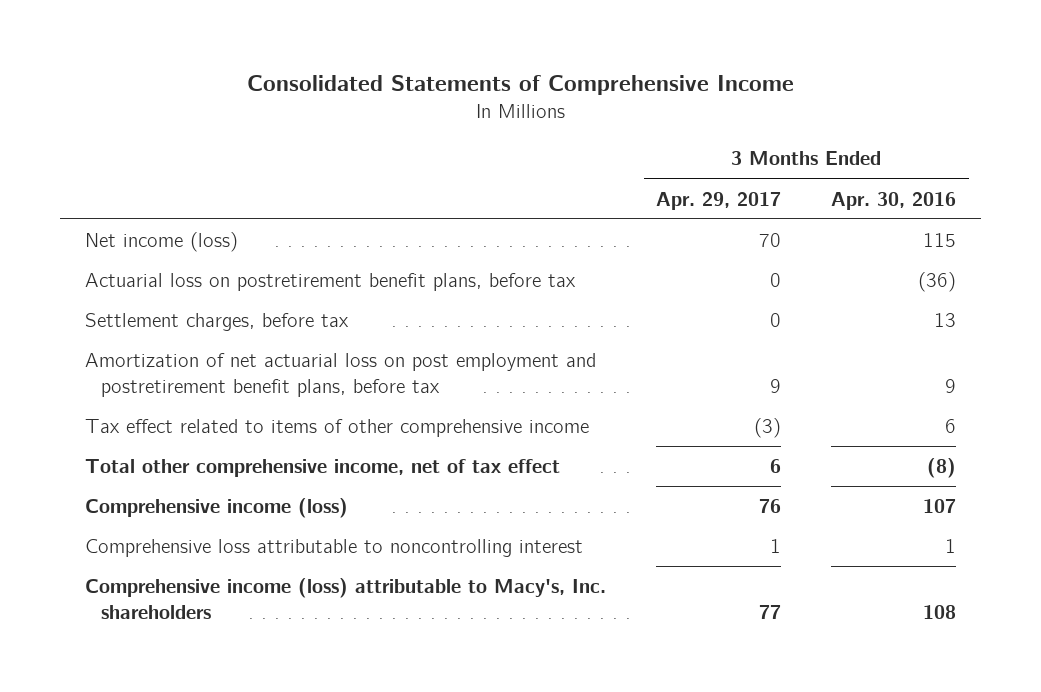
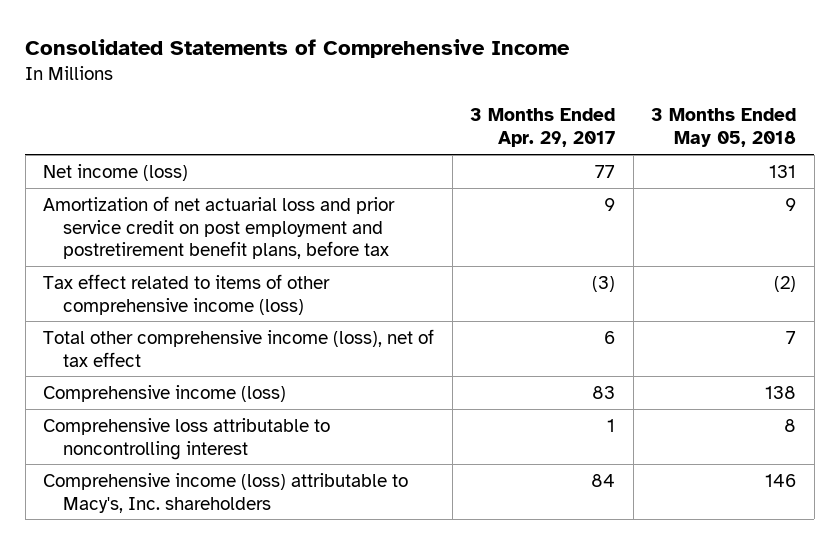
[831,191,957,210] Apr. 30, 2016 -> none
none -> [651,108,797,148] 3 Months Ended May 05, 2018
[85,273,577,292] Actuarial loss on postretirement benefit plans, before tax -> none
[85,313,350,332] Settlement charges, before tax -> none
[759,233,782,248] 70 -> [595,164,616,178] 77
[85,353,597,397] Amortization of net actuarial loss on post employment and postretirement benefit plans, before tax -> [43,195,396,260] Amortization of net actuarial loss and prior service credit on post employment and postretirement benefit plans, before tax
[85,419,590,438] Tax effect related to items of other comprehensive income -> [43,273,331,315] Tax effect related to items of other comprehensive income (loss)
[85,459,561,478] Total other comprehensive income, net of tax effect -> [43,328,435,367] Total other comprehensive income (loss), net of tax effect
[759,499,782,514] 76 -> [592,385,616,399] 83
[759,604,782,619] 77 -> [591,473,616,487] 84

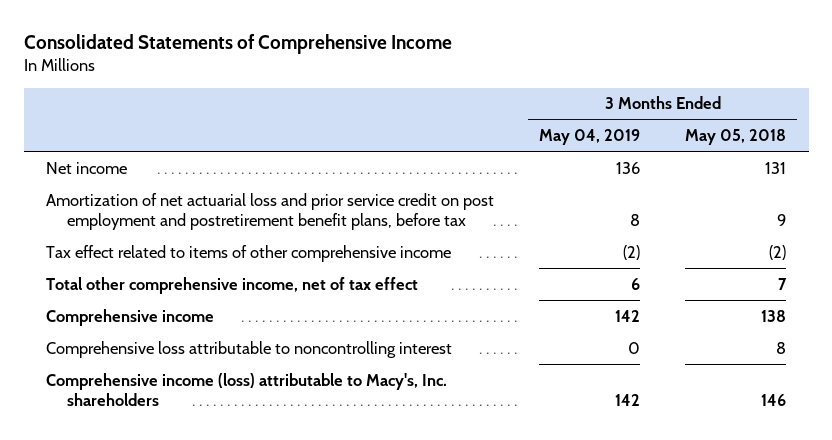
[470,108,616,148] 3 Months Ended Apr. 29, 2017 -> none
none -> [539,128,641,145] May 04, 2019
[43,163,189,181] Net income (loss) -> [46,161,128,174] Net income
[43,273,331,315] Tax effect related to items of other comprehensive income (loss) -> [46,244,452,262] Tax effect related to items of other comprehensive income
[43,328,435,367] Total other comprehensive income (loss), net of tax effect -> [46,276,419,294] Total other comprehensive income, net of tax effect
[43,384,287,402] Comprehensive income (loss) -> [46,308,215,326] Comprehensive income

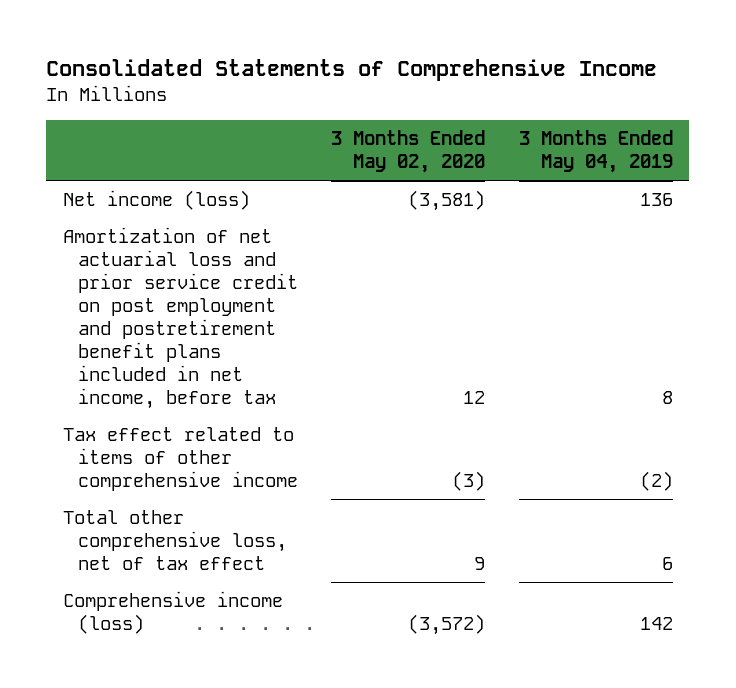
[685,128,787,145] May 05, 2018 -> none
none -> [331,130,486,174] 3 Months Ended May 02, 2020
[46,161,128,174] Net income -> [63,190,251,211] Net income (loss)
[46,192,495,230] Amortization of net actuarial loss and prior service credit on post employment and postretirement benefit plans, before tax -> [63,227,299,409] Amortization of net actuarial loss and prior service credit on post employment and postretirement benefit plans included in net income, before tax
[46,340,453,358] Comprehensive loss attributable to noncontrolling interest -> none
[46,372,448,406] Comprehensive income (loss) attributable to Macy's, Inc. shareholders -> none
[46,276,419,294] Total other comprehensive income, net of tax effect -> [63,510,288,571] Total other comprehensive loss, net of tax effect
[46,308,215,326] Comprehensive income -> [63,591,284,635] Comprehensive income (loss)

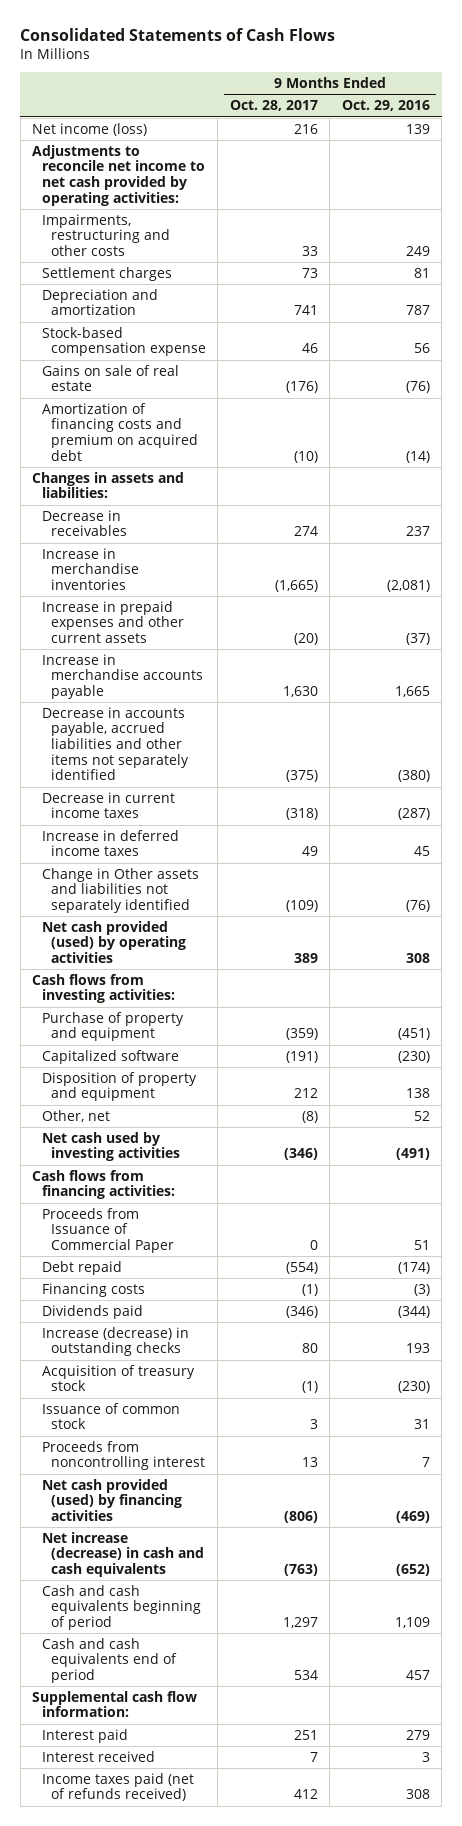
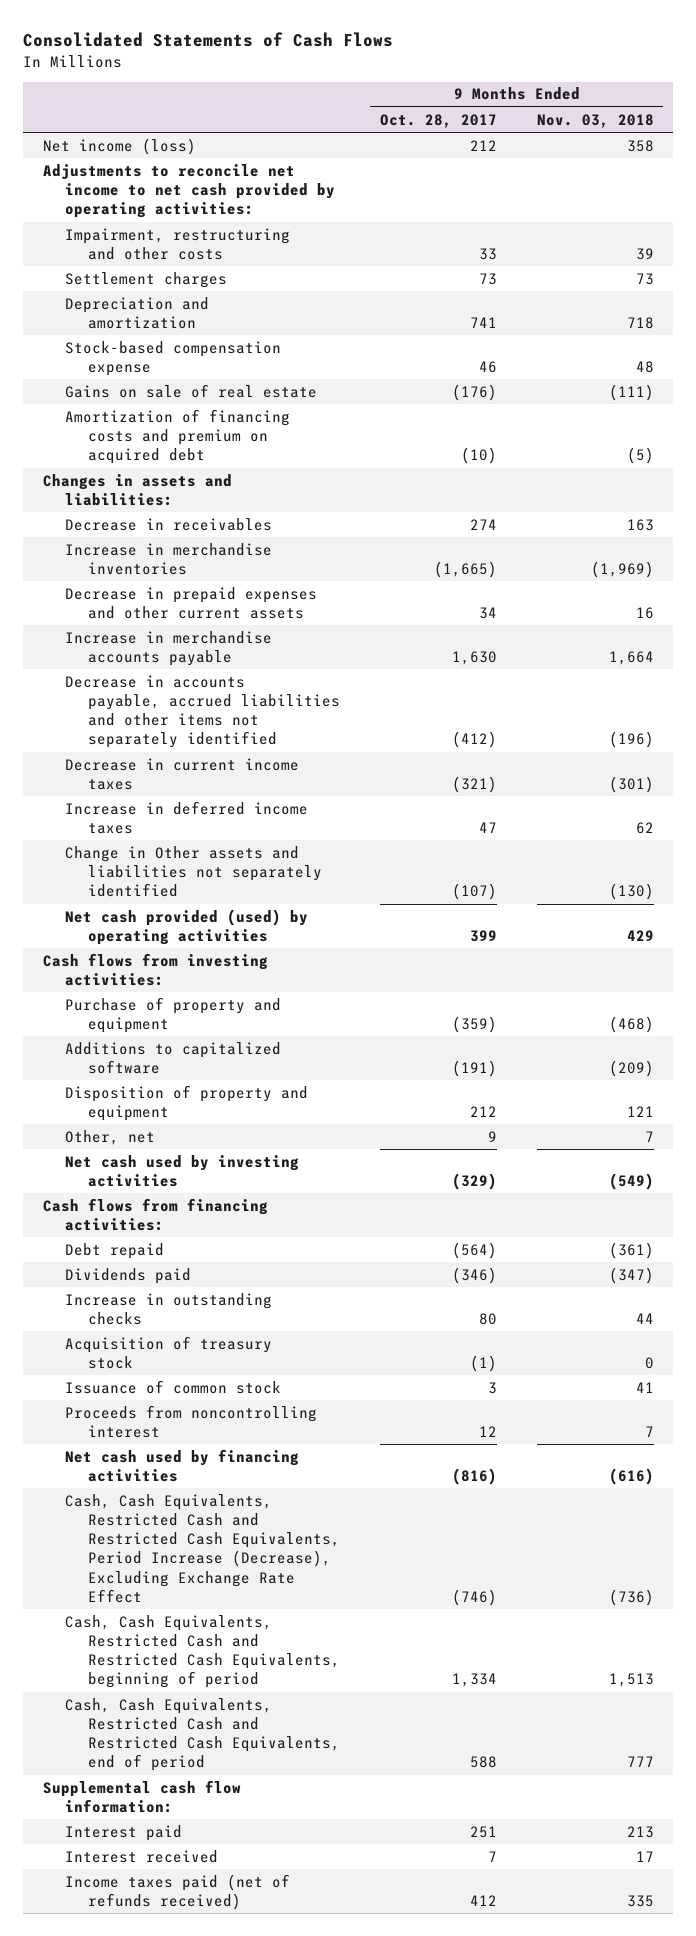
[341,100,430,112] Oct. 29, 2016 -> none
none -> [536,113,654,128] Nov. 03, 2018
[293,123,318,134] 216 -> [469,139,497,151] 212
[41,213,170,257] Impairments, restructuring and other costs -> [65,227,291,261] Impairment, restructuring and other costs
[41,600,184,644] Increase in prepaid expenses and other current assets -> [65,586,318,620] Decrease in prepaid expenses and other current assets
[293,633,318,646] (20) -> [478,607,497,620] 34
[285,770,318,783] (375) -> [451,731,497,749] (412)
[285,808,318,821] (318) -> [451,776,497,794] (321)
[301,846,318,857] 49 -> [478,822,497,834] 47
[285,900,318,913] (109) -> [451,883,497,901] (107)
[293,953,318,964] 389 -> [469,930,497,943] 399
[41,1049,179,1064] Capitalized software -> [65,1041,282,1075] Additions to capitalized software
[301,1110,318,1123] (8) -> [487,1130,497,1142] 9
[283,1148,318,1161] (346) -> [451,1173,497,1191] (329)
[41,1207,174,1254] Proceeds from Issuance of Commercial Paper -> none
[41,1282,145,1297] Financing costs -> none
[285,1261,318,1274] (554) -> [451,1241,497,1259] (564)
[41,1326,189,1357] Increase (decrease) in outstanding checks -> [65,1292,273,1326] Increase in outstanding checks
[41,1531,204,1578] Net increase (decrease) in cash and cash equivalents -> none
[301,1457,318,1468] 13 -> [478,1426,497,1438] 12
[41,1478,182,1522] Net cash provided (used) by financing activities -> [65,1448,300,1483] Net cash used by financing activities
[283,1511,318,1524] (806) -> [451,1468,497,1486] (816)
none -> [65,1493,340,1603] Cash, Cash Equivalents, Restricted Cash and Restricted Cash Equivalents, Period Increase (Decrease), Excluding Exchange Rate Effect
[41,1584,201,1631] Cash and cash equivalents beginning of period -> [65,1614,340,1689] Cash, Cash Equivalents, Restricted Cash and Restricted Cash Equivalents, beginning of period
[282,1617,318,1629] 1,297 -> [451,1673,497,1688] 1,334
[41,1637,177,1684] Cash and cash equivalents end of period -> [65,1697,340,1772] Cash, Cash Equivalents, Restricted Cash and Restricted Cash Equivalents, end of period
[293,1670,318,1681] 534 -> [469,1756,497,1769] 588

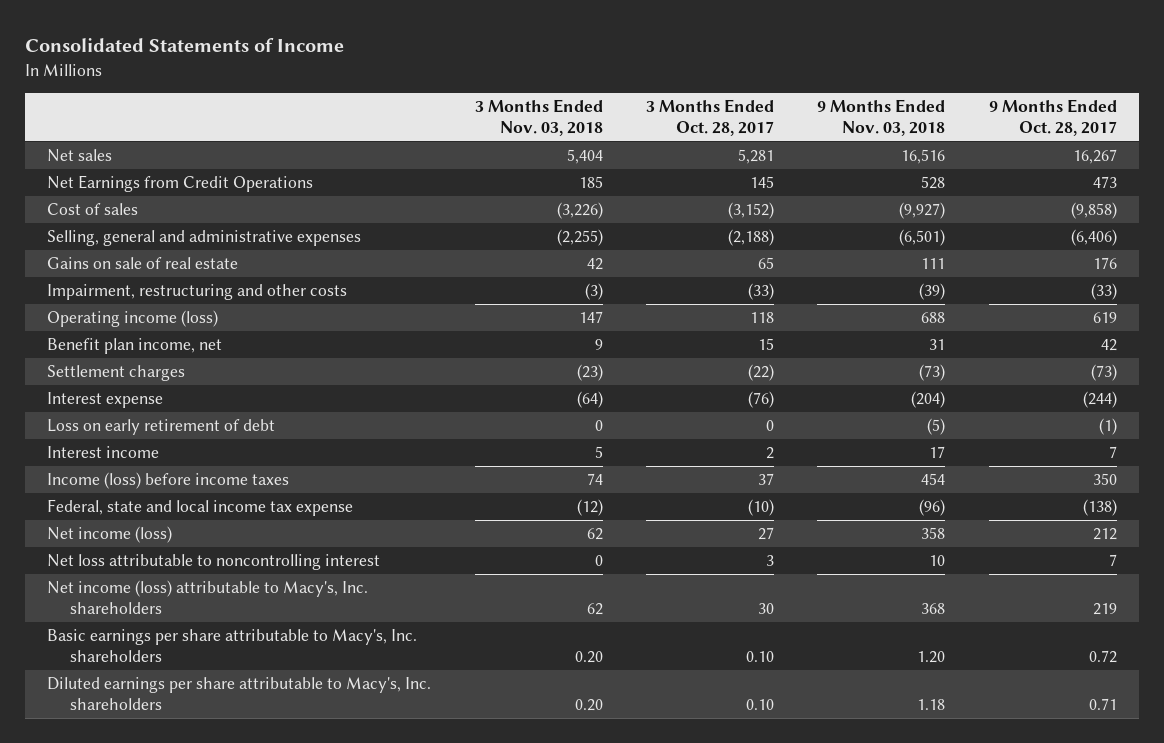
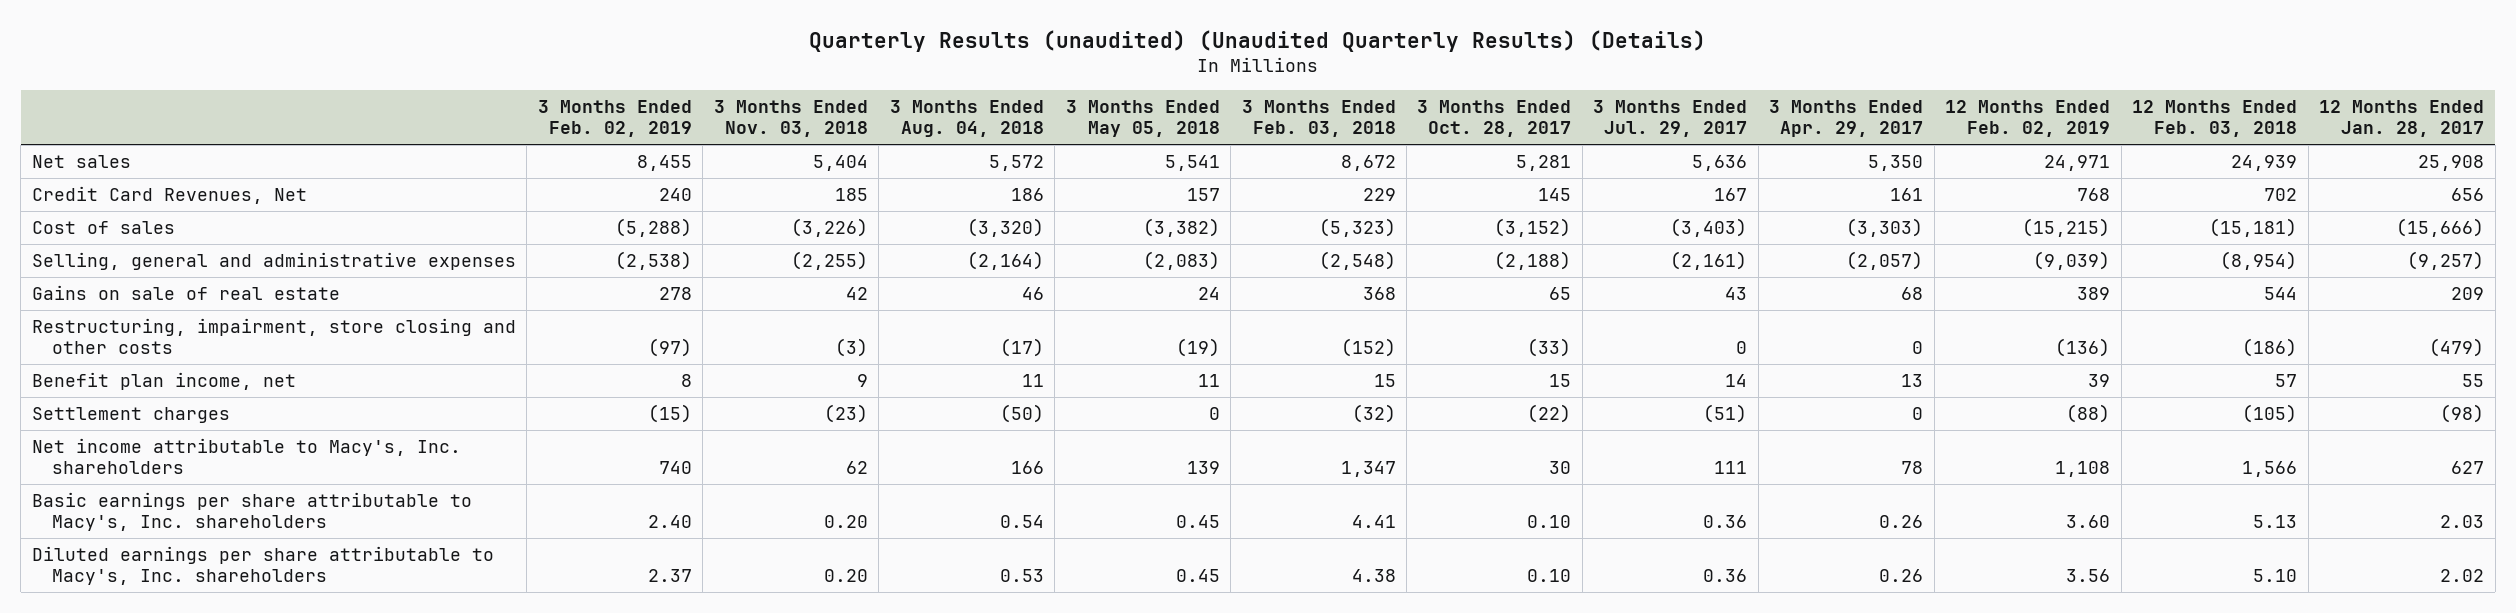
[25,38,345,53] Consolidated Statements of Income -> [809,30,1707,53] Quarterly Results (unaudited) (Unaudited Quarterly Results) (Details)
[817,99,946,136] 9 Months Ended Nov. 03, 2018 -> none
[988,99,1117,136] 9 Months Ended Oct. 28, 2017 -> none
none -> [537,100,692,138] 3 Months Ended Feb. 02, 2019
none -> [889,100,1044,138] 3 Months Ended Aug. 04, 2018
none -> [1065,100,1220,138] 3 Months Ended May 05, 2018
none -> [1241,100,1396,138] 3 Months Ended Feb. 03, 2018
none -> [1593,100,1748,138] 3 Months Ended Jul. 29, 2017
none -> [1769,100,1924,138] 3 Months Ended Apr. 29, 2017
none -> [1945,100,2111,138] 12 Months Ended Feb. 02, 2019
none -> [2132,100,2298,138] 12 Months Ended Feb. 03, 2018
none -> [2319,100,2485,138] 12 Months Ended Jan. 28, 2017
[47,175,314,193] Net Earnings from Credit Operations -> [31,186,307,205] Credit Card Revenues, Net
[47,310,219,328] Operating income (loss) -> none
[47,284,348,301] Impairment, restructuring and other costs -> [31,318,516,355] Restructuring, impairment, store closing and other costs
[47,392,164,409] Interest expense -> none
[47,419,276,436] Loss on early retirement of debt -> none
[47,446,160,459] Interest income -> none
[47,472,290,490] Income (loss) before income taxes -> none
[47,499,354,517] Federal, state and local income tax expense -> none
[47,526,173,544] Net income (loss) -> none
[47,554,381,571] Net loss attributable to noncontrolling interest -> none
[47,580,369,614] Net income (loss) attributable to Macy's, Inc. shareholders -> [31,438,461,475] Net income attributable to Macy's, Inc. shareholders

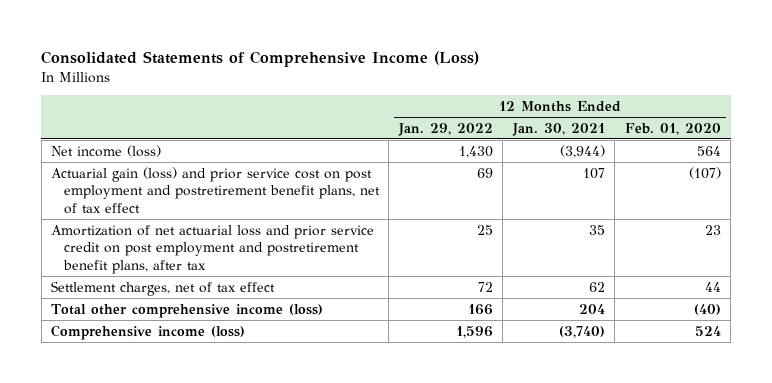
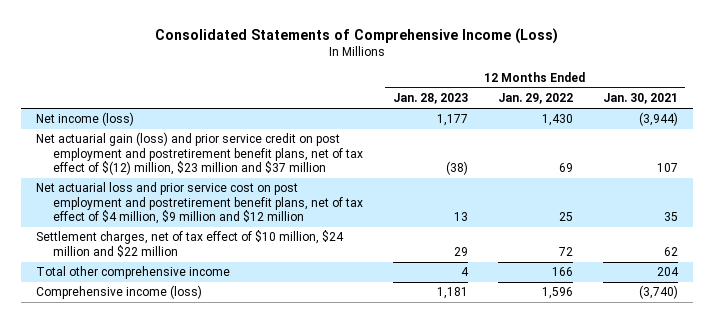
[624,122,721,135] Feb. 01, 2020 -> none
none -> [392,93,468,105] Jan. 28, 2023
[51,166,380,214] Actuarial gain (loss) and prior service cost on post employment and postretirement benefit plans, net of tax effect -> [35,132,363,176] Net actuarial gain (loss) and prior service credit on post employment and postretirement benefit plans, net of tax effect of $(12) million, $23 million and $37 million
[51,224,375,274] Amortization of net actuarial loss and prior service credit on post employment and postretirement benefit plans, after tax -> [35,182,363,225] Net actuarial loss and prior service cost on post employment and postretirement benefit plans, net of tax effect of $4 million, $9 million and $12 million
[51,280,276,296] Settlement charges, net of tax effect -> [35,230,344,257] Settlement charges, net of tax effect of $10 million, $24 million and $22 million
[51,303,324,318] Total other comprehensive income (loss) -> [35,266,230,280] Total other comprehensive income

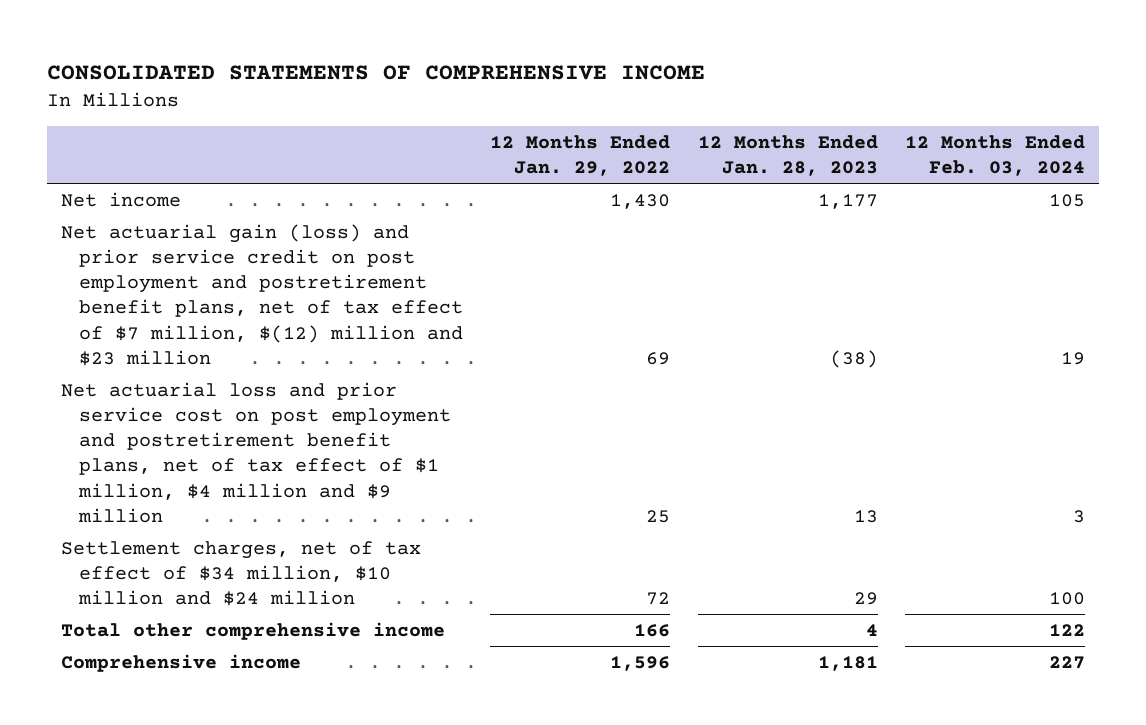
[154,27,558,44] Consolidated Statements of Comprehensive Income (Loss) -> [47,64,706,80] CONSOLIDATED STATEMENTS OF COMPREHENSIVE INCOME
[602,93,678,105] Jan. 30, 2021 -> none
none -> [905,134,1086,177] 12 Months Ended Feb. 03, 2024
[35,112,134,127] Net income (loss) -> [61,191,182,207] Net income
[35,132,363,176] Net actuarial gain (loss) and prior service credit on post employment and postretirement benefit plans, net of tax effect of $(12) million, $23 million and $37 million -> [61,223,463,366] Net actuarial gain (loss) and prior service credit on post employment and postretirement benefit plans, net of tax effect of $7 million, $(12) million and $23 million
[35,182,363,225] Net actuarial loss and prior service cost on post employment and postretirement benefit plans, net of tax effect of $4 million, $9 million and $12 million -> [61,381,451,523] Net actuarial loss and prior service cost on post employment and postretirement benefit plans, net of tax effect of $1 million, $4 million and $9 million
[35,230,344,257] Settlement charges, net of tax effect of $10 million, $24 million and $22 million -> [61,540,422,607] Settlement charges, net of tax effect of $34 million, $10 million and $24 million
[35,285,202,300] Comprehensive income (loss) -> [61,653,302,672] Comprehensive income

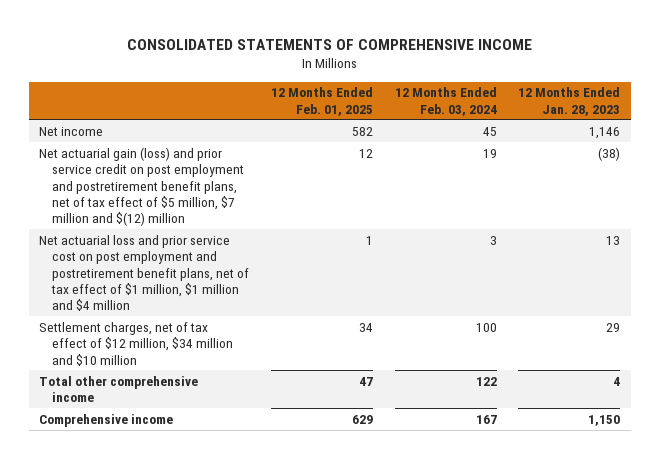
[490,134,671,177] 12 Months Ended Jan. 29, 2022 -> none
none -> [270,87,373,116] 12 Months Ended Feb. 01, 2025
[817,193,878,209] 1,177 -> [589,126,621,139] 1,146
[1049,193,1086,207] 105 -> [482,126,497,136] 45
[61,223,463,366] Net actuarial gain (loss) and prior service credit on post employment and postretirement benefit plans, net of tax effect of $7 million, $(12) million and $23 million -> [39,146,245,227] Net actuarial gain (loss) and prior service credit on post employment and postretirement benefit plans, net of tax effect of $5 million, $7 million and $(12) million
[61,381,451,523] Net actuarial loss and prior service cost on post employment and postretirement benefit plans, net of tax effect of $1 million, $4 million and $9 million -> [39,234,250,312] Net actuarial loss and prior service cost on post employment and postretirement benefit plans, net of tax effect of $1 million, $1 million and $4 million
[61,540,422,607] Settlement charges, net of tax effect of $34 million, $10 million and $24 million -> [39,321,234,366] Settlement charges, net of tax effect of $12 million, $34 million and $10 million
[817,655,878,671] 1,181 -> [588,414,621,426] 1,150
[1049,655,1086,669] 227 -> [475,414,497,424] 167

